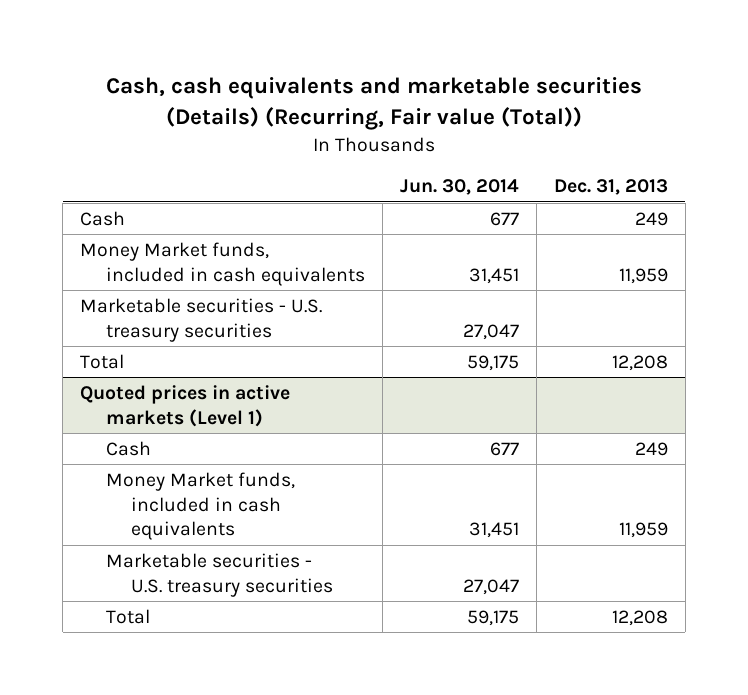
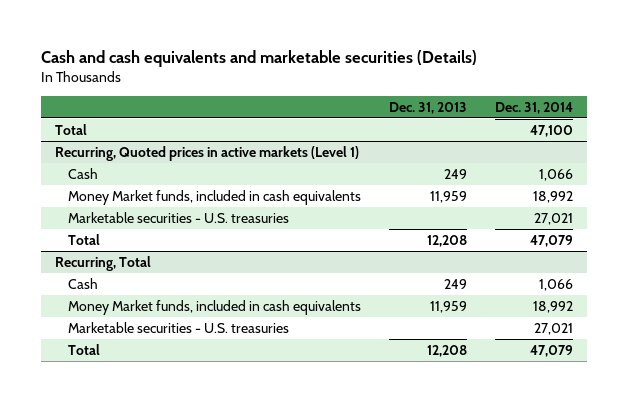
[106,77,643,130] Cash, cash equivalents and marketable securities (Details) (Recurring, Fair value (Total)) -> [40,49,477,67] Cash and cash equivalents and marketable securities (Details)
[399,179,519,196] Jun. 30, 2014 -> none
none -> [495,101,574,114] Dec. 31, 2014
none -> [54,123,87,135] Total
none -> [54,145,359,161] Recurring, Quoted prices in active markets (Level 1)
[80,297,323,342] Marketable securities - U.S. treasury securities -> [67,211,289,223] Marketable securities - U.S. treasuries
[80,384,291,427] Quoted prices in active markets (Level 1) -> none
none -> [54,255,151,271] Recurring, Total
[105,552,334,597] Marketable securities - U.S. treasury securities -> [67,321,289,333] Marketable securities - U.S. treasuries

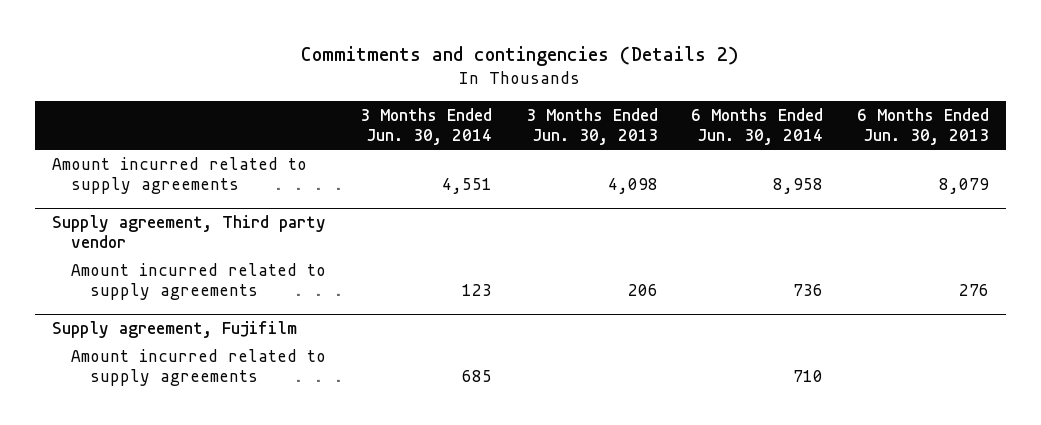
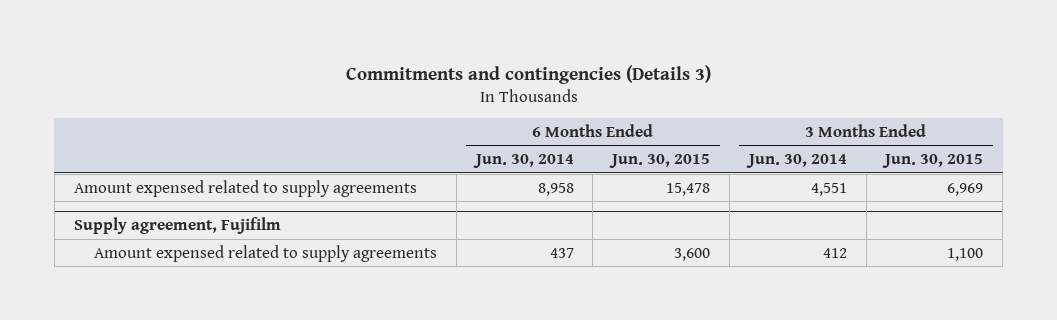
[301,46,740,67] Commitments and contingencies (Details 2) -> [345,64,711,84] Commitments and contingencies (Details 3)
[525,107,658,145] 3 Months Ended Jun. 30, 2013 -> none
[857,107,990,145] 6 Months Ended Jun. 30, 2013 -> none
none -> [609,154,711,169] Jun. 30, 2015
none -> [882,154,984,169] Jun. 30, 2015
[51,214,326,248] Supply agreement, Third party vendor -> none
[71,262,327,300] Amount incurred related to supply agreements -> none
[51,156,307,194] Amount incurred related to supply agreements -> [73,179,417,197] Amount expensed related to supply agreements
[71,348,327,386] Amount incurred related to supply agreements -> [93,244,437,262] Amount expensed related to supply agreements
[461,369,492,382] 685 -> [822,247,847,258] 412
[793,369,824,382] 710 -> [549,247,574,258] 437

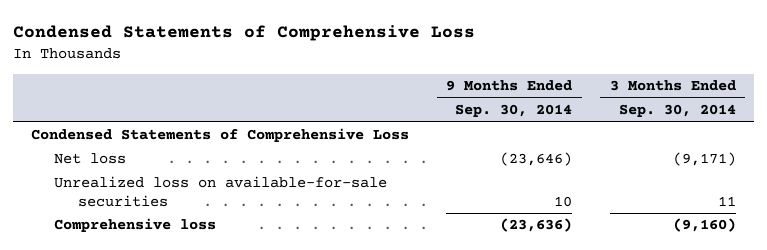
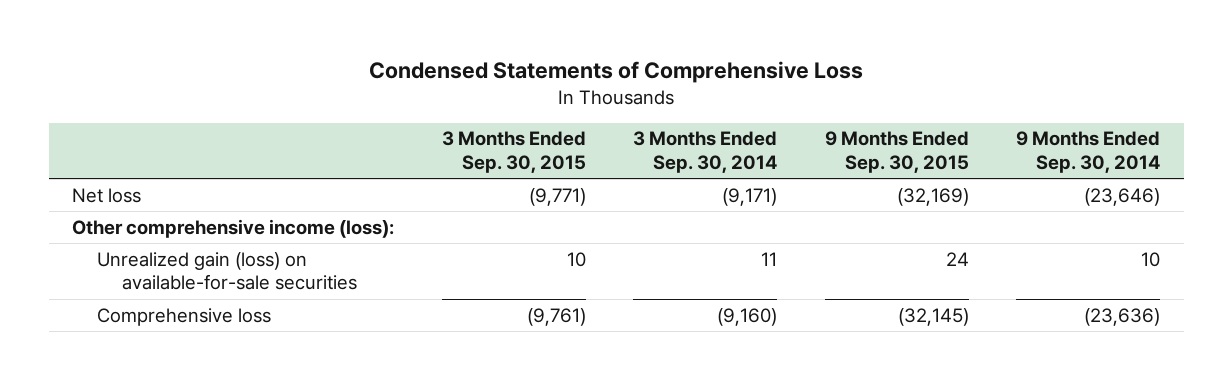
none -> [441,131,586,173] 3 Months Ended Sep. 30, 2015
none -> [824,131,969,173] 9 Months Ended Sep. 30, 2015
[31,128,410,143] Condensed Statements of Comprehensive Loss -> none
none -> [72,218,395,238] Other comprehensive income (loss):
[54,176,388,207] Unrealized loss on available-for-sale securities -> [97,251,358,291] Unrealized gain (loss) on available-for-sale securities

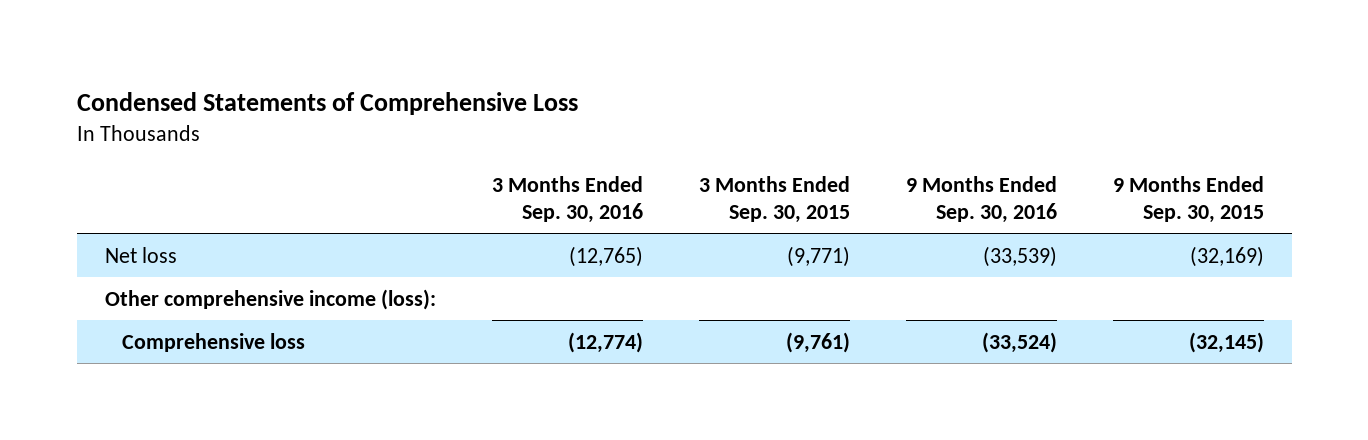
[633,131,778,173] 3 Months Ended Sep. 30, 2014 -> none
[1015,131,1160,173] 9 Months Ended Sep. 30, 2014 -> none
none -> [491,176,643,224] 3 Months Ended Sep. 30, 2016
none -> [905,176,1057,224] 9 Months Ended Sep. 30, 2016
[97,251,358,291] Unrealized gain (loss) on available-for-sale securities -> none

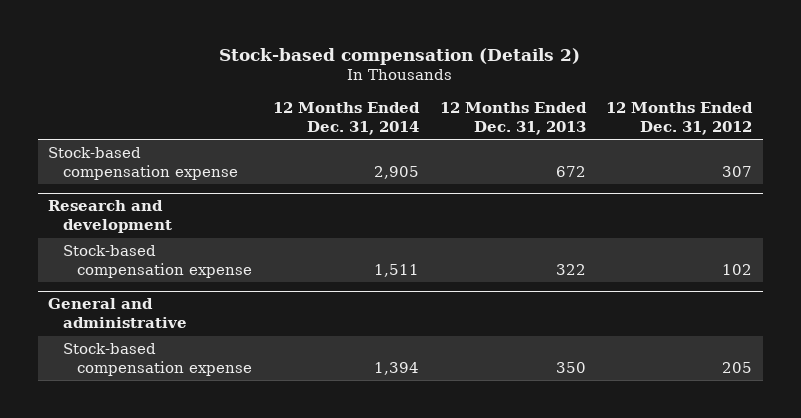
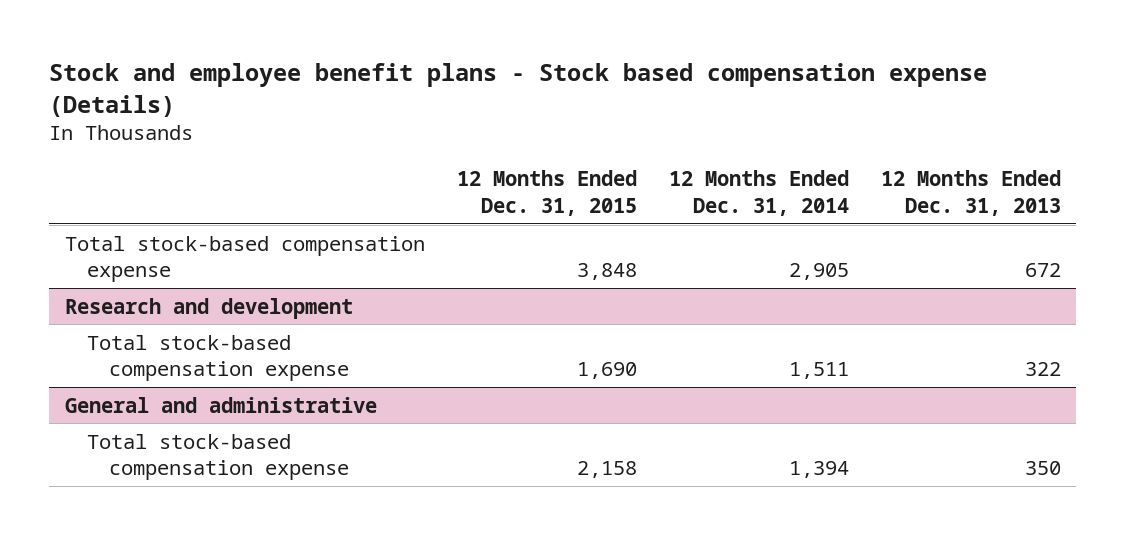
[219,47,581,65] Stock-based compensation (Details 2) -> [49,63,988,117] Stock and employee benefit plans - Stock based compensation expense (Details)
[606,102,754,135] 12 Months Ended Dec. 31, 2012 -> none
none -> [457,170,638,216] 12 Months Ended Dec. 31, 2015
[48,147,238,180] Stock-based compensation expense -> [65,235,426,282] Total stock-based compensation expense
[62,245,253,278] Stock-based compensation expense -> [87,334,350,381] Total stock-based compensation expense
[62,343,253,376] Stock-based compensation expense -> [87,433,350,480] Total stock-based compensation expense

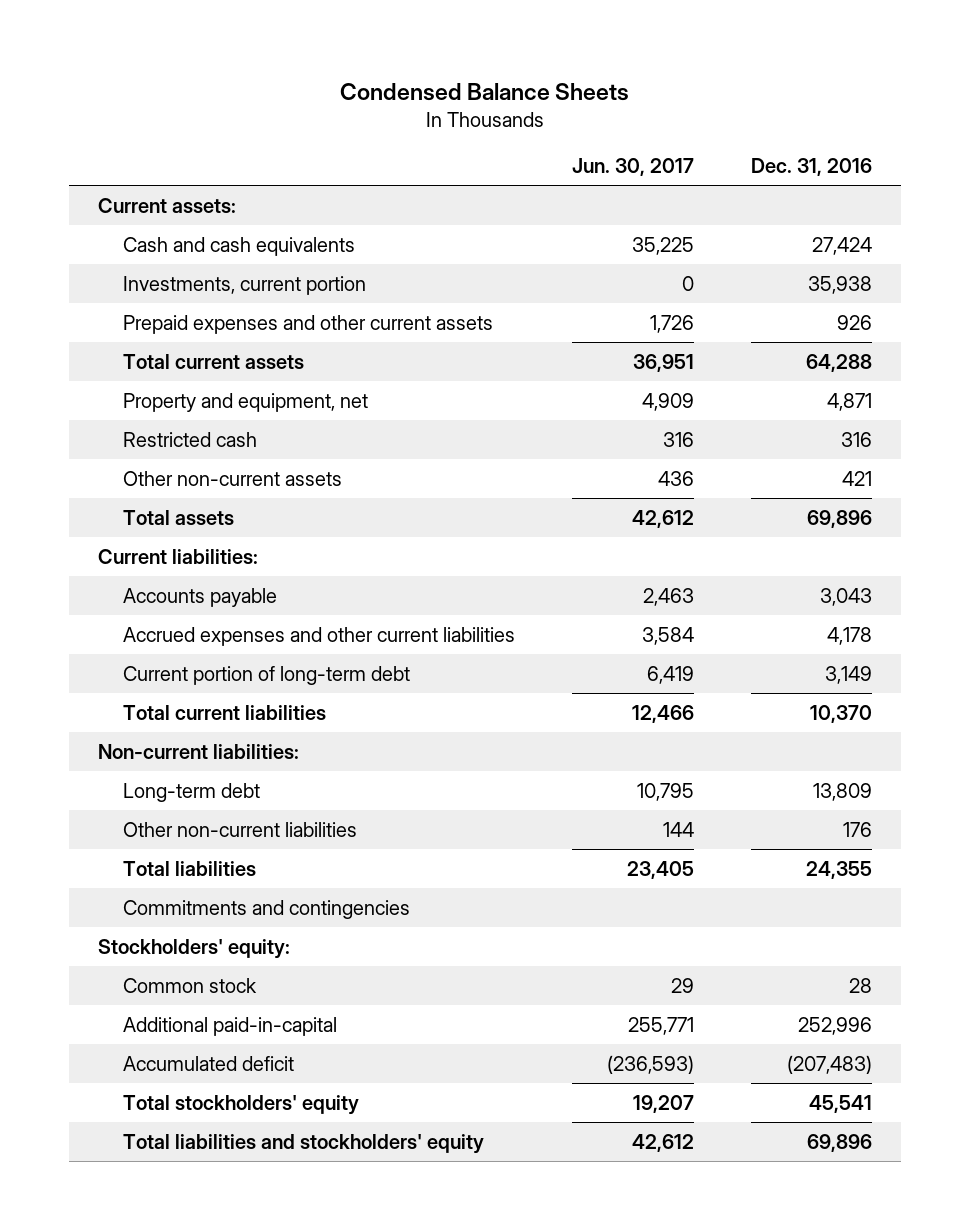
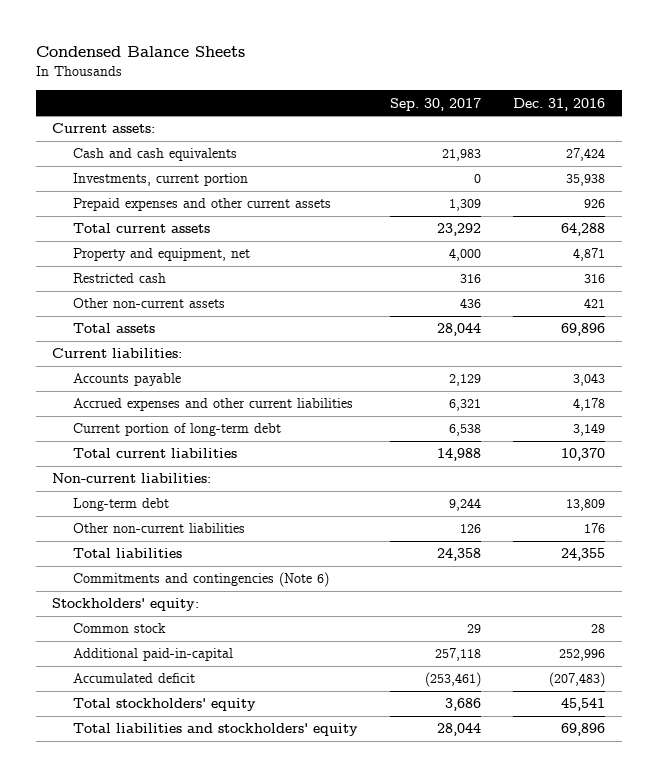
[572,158,695,177] Jun. 30, 2017 -> none
none -> [390,97,482,111] Sep. 30, 2017
[122,899,410,919] Commitments and contingencies -> [73,572,330,588] Commitments and contingencies (Note 6)

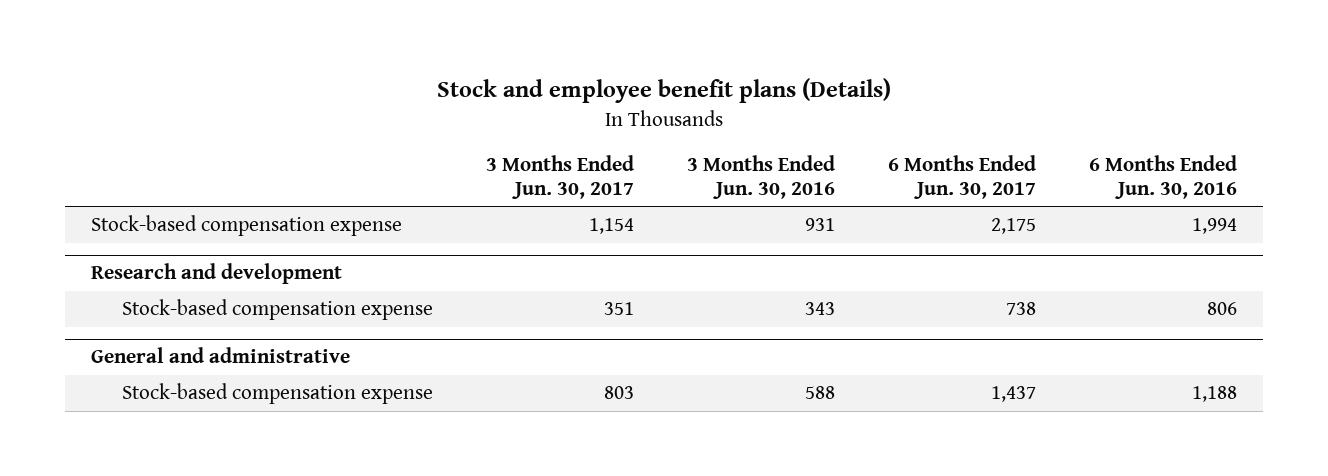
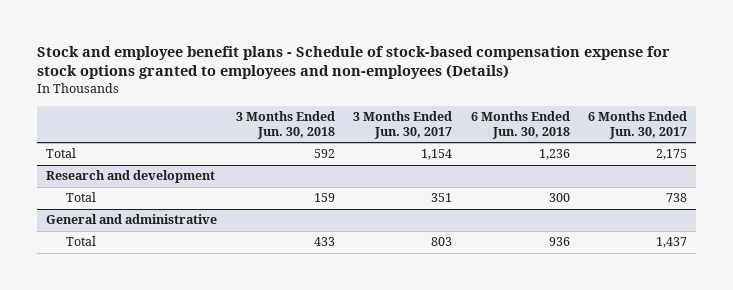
[437,78,892,104] Stock and employee benefit plans (Details) -> [37,45,671,80] Stock and employee benefit plans - Schedule of stock-based compensation expense for stock options granted to employees and non-employees (Details)
[687,154,836,200] 3 Months Ended Jun. 30, 2016 -> none
[1088,154,1237,200] 6 Months Ended Jun. 30, 2016 -> none
none -> [235,111,335,139] 3 Months Ended Jun. 30, 2018
none -> [470,111,570,139] 6 Months Ended Jun. 30, 2018
[91,215,403,237] Stock-based compensation expense -> [46,148,77,159] Total
[122,299,434,321] Stock-based compensation expense -> [66,192,97,203] Total
[122,383,434,405] Stock-based compensation expense -> [66,236,97,247] Total

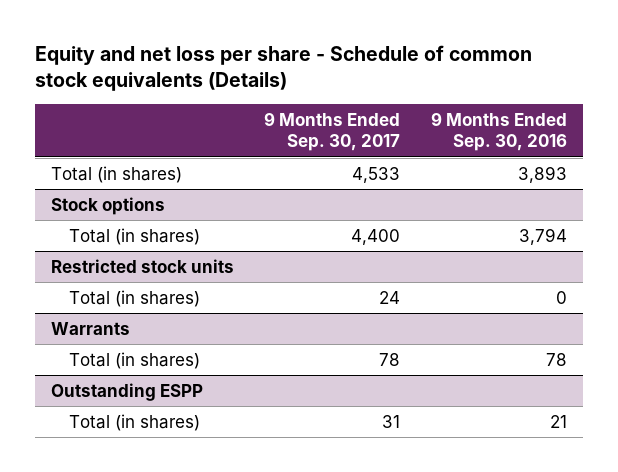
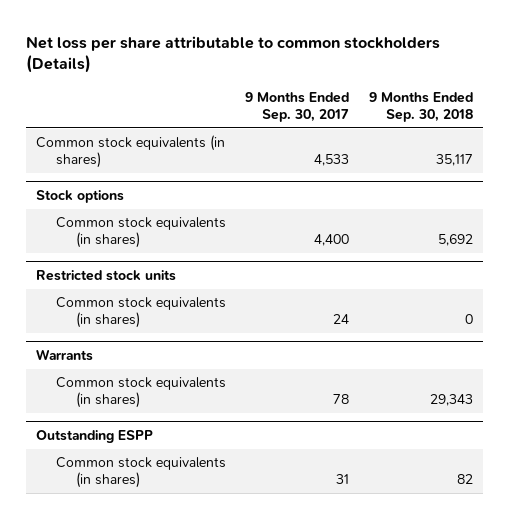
[35,45,533,92] Equity and net loss per share - Schedule of common stock equivalents (Details) -> [26,35,441,74] Net loss per share attributable to common stockholders (Details)
[431,111,568,152] 9 Months Ended Sep. 30, 2016 -> none
none -> [368,91,473,122] 9 Months Ended Sep. 30, 2018
[50,165,182,183] Total (in shares) -> [35,135,225,169] Common stock equivalents (in shares)
[68,227,200,245] Total (in shares) -> [55,217,226,249] Common stock equivalents (in shares)
[68,289,200,307] Total (in shares) -> [55,297,226,329] Common stock equivalents (in shares)
[68,351,200,369] Total (in shares) -> [55,377,226,409] Common stock equivalents (in shares)
[68,413,200,431] Total (in shares) -> [55,457,226,489] Common stock equivalents (in shares)

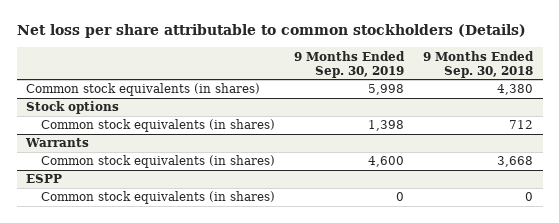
[245,91,350,122] 9 Months Ended Sep. 30, 2017 -> none
none -> [294,50,406,78] 9 Months Ended Sep. 30, 2019
[435,154,473,167] 35,117 -> [497,84,534,96] 4,380
[35,269,176,281] Restricted stock units -> none
[55,297,226,329] Common stock equivalents (in shares) -> none
[437,234,473,247] 5,692 -> [509,120,534,130] 712
[429,394,473,407] 29,343 -> [497,156,534,168] 3,668
[35,429,153,443] Outstanding ESPP -> [26,174,63,184] ESPP
[456,474,473,485] 82 -> [525,192,534,202] 0

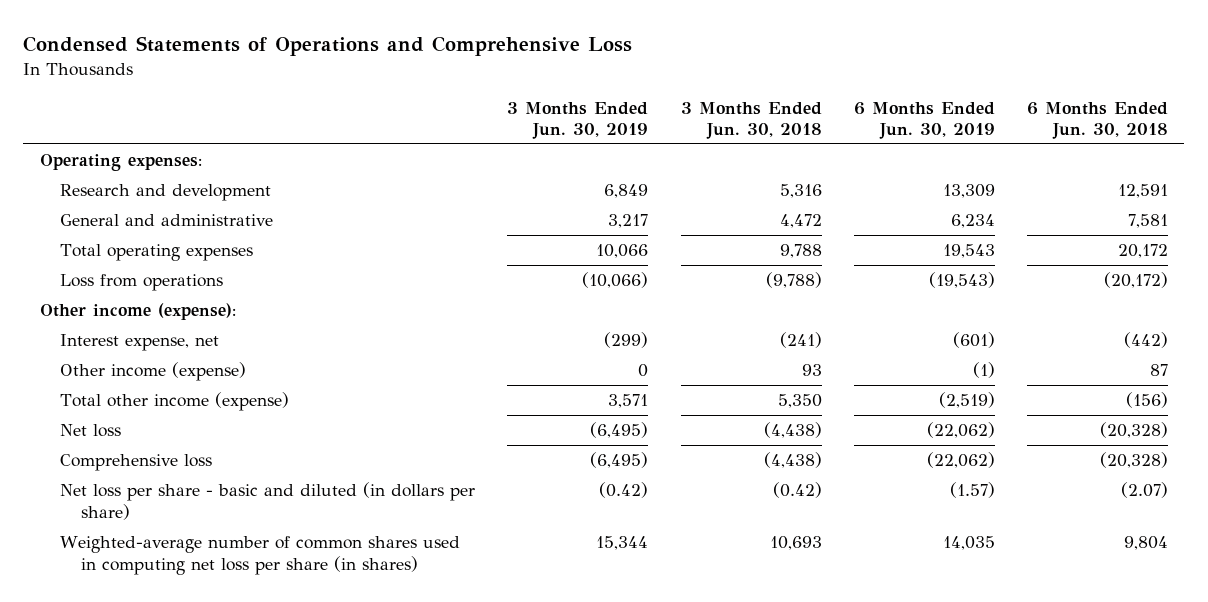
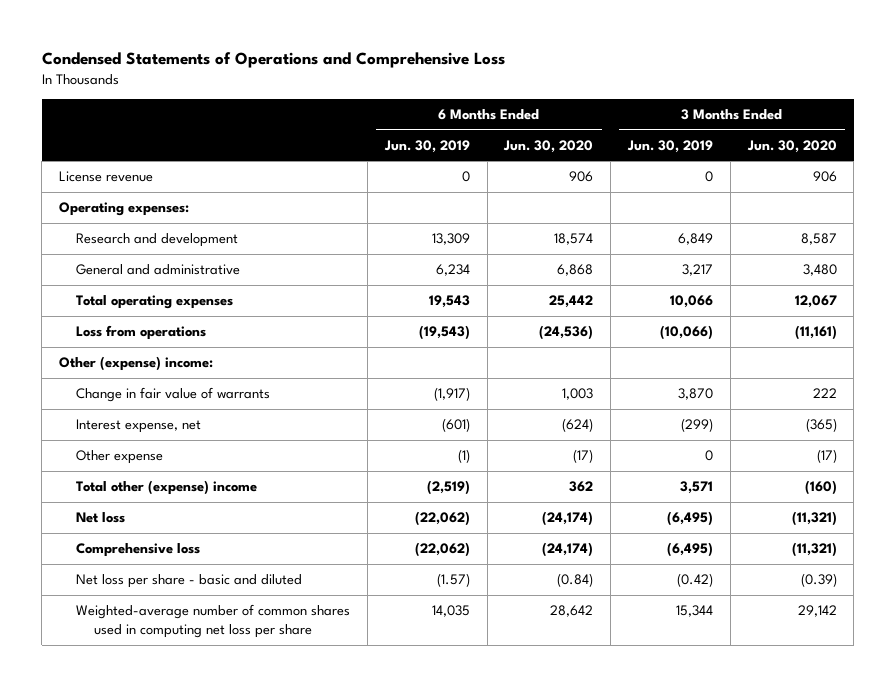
[680,101,822,139] 3 Months Ended Jun. 30, 2018 -> none
[1027,101,1169,139] 6 Months Ended Jun. 30, 2018 -> none
none -> [503,139,594,153] Jun. 30, 2020
none -> [746,139,837,153] Jun. 30, 2020
none -> [58,171,153,183] License revenue
[39,303,236,321] Other income (expense): -> [58,356,213,372] Other (expense) income:
none -> [76,387,271,403] Change in fair value of warrants
[60,362,247,382] Other income (expense) -> [76,450,164,465] Other expense
[60,392,290,412] Total other income (expense) -> [76,480,258,496] Total other (expense) income
[60,482,476,520] Net loss per share - basic and diluted (in dollars per share) -> [76,574,303,589] Net loss per share - basic and diluted
[60,536,461,575] Weighted-average number of common shares used in computing net loss per share (in shares) -> [76,604,351,639] Weighted-average number of common shares used in computing net loss per share

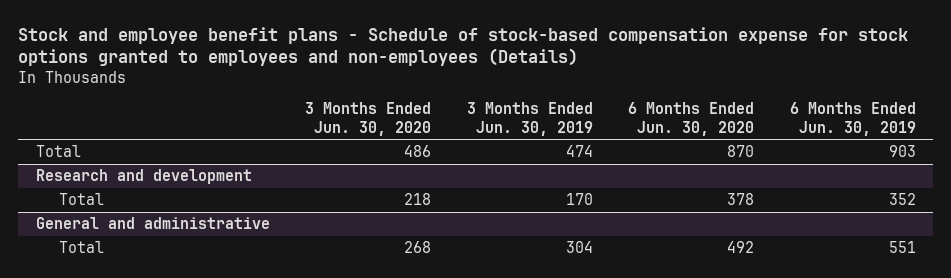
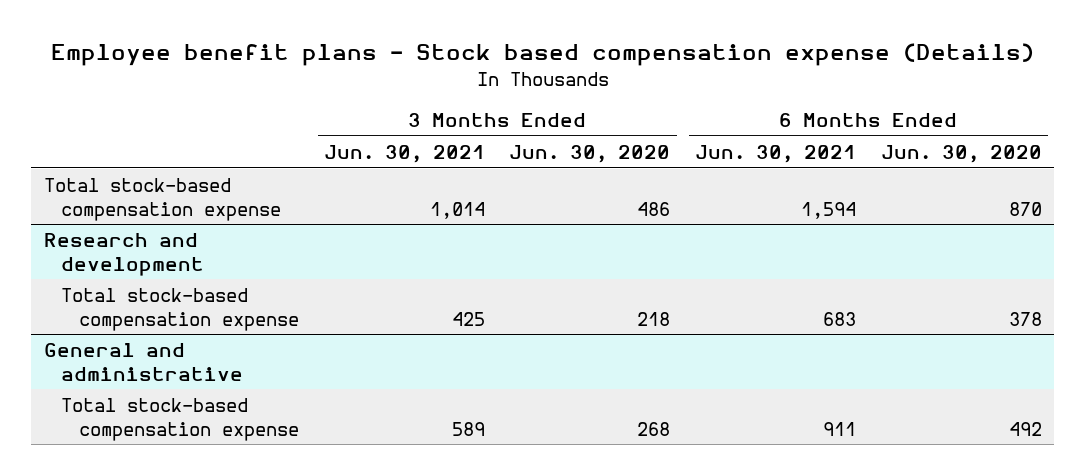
[18,26,909,67] Stock and employee benefit plans - Schedule of stock-based compensation expense for stock options granted to employees and non-employees (Details) -> [50,43,1034,67] Employee benefit plans - Stock based compensation expense (Details)
[466,102,593,136] 3 Months Ended Jun. 30, 2019 -> none
[789,102,916,136] 6 Months Ended Jun. 30, 2019 -> none
none -> [323,144,485,163] Jun. 30, 2021
none -> [695,144,857,163] Jun. 30, 2021
[35,145,81,158] Total -> [43,177,282,221] Total stock-based compensation expense
[58,193,104,206] Total -> [61,287,300,331] Total stock-based compensation expense
[58,241,104,254] Total -> [61,397,300,441] Total stock-based compensation expense

